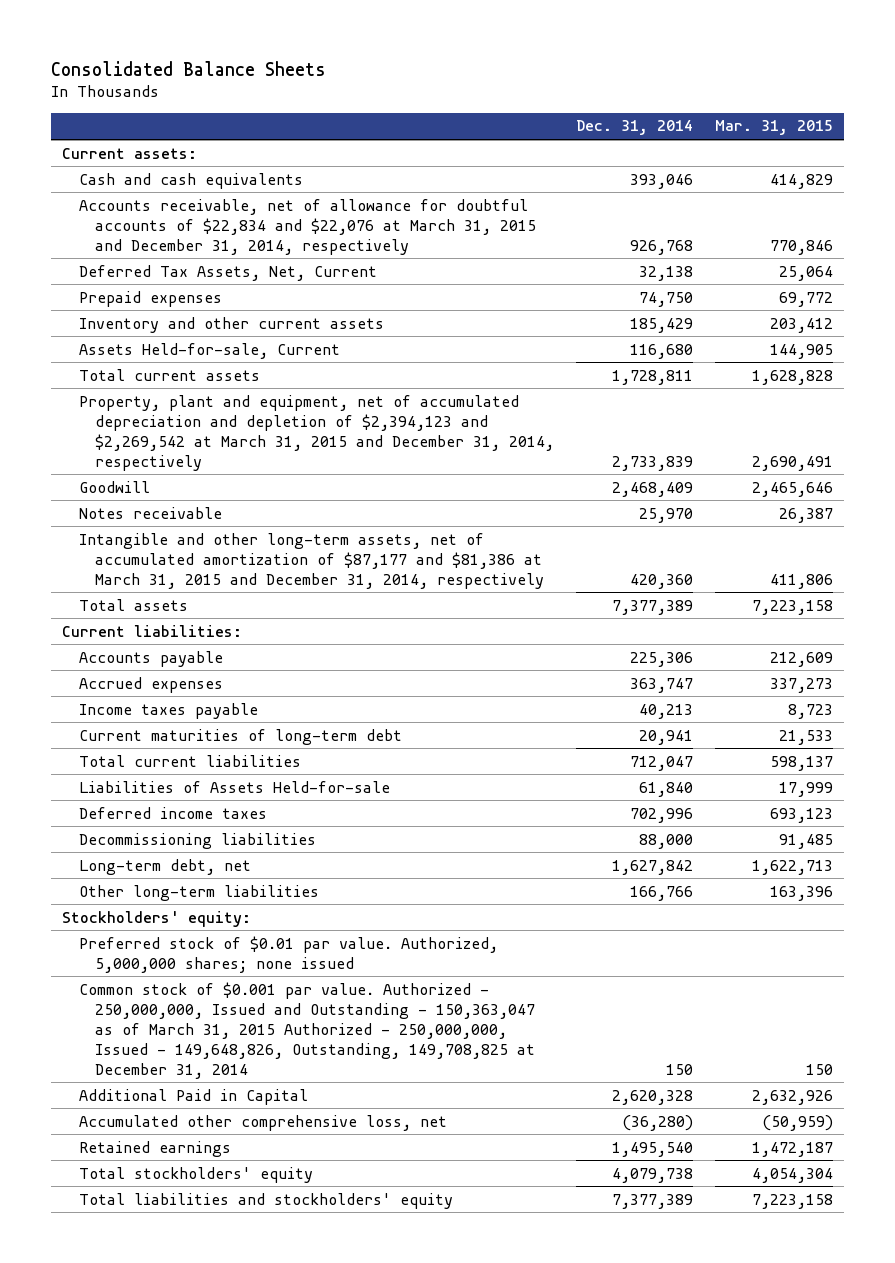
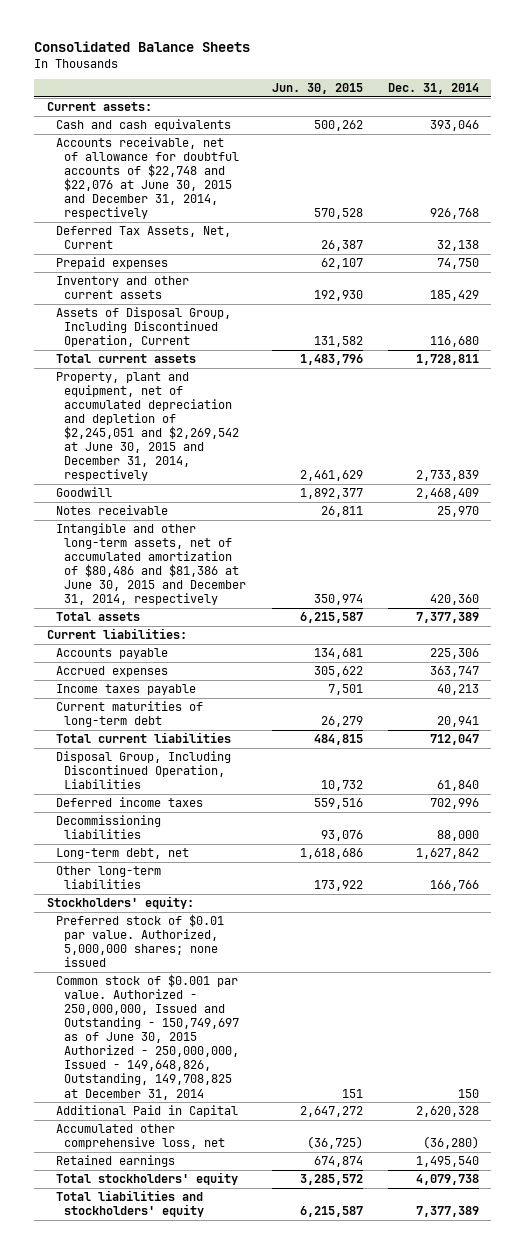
[714,120,833,136] Mar. 31, 2015 -> none
none -> [271,83,363,95] Jun. 30, 2015
[78,198,537,255] Accounts receivable, net of allowance for doubtful accounts of $22,834 and $22,076 at March 31, 2015 and December 31, 2014, respectively -> [55,137,240,220] Accounts receivable, net of allowance for doubtful accounts of $22,748 and $22,076 at June 30, 2015 and December 31, 2014, respectively
[78,342,340,359] Assets Held-for-sale, Current -> [55,307,231,348] Assets of Disposal Group, Including Discontinued Operation, Current
[78,394,555,471] Property, plant and equipment, net of accumulated depreciation and depletion of $2,394,123 and $2,269,542 at March 31, 2015 and December 31, 2014, respectively -> [55,372,240,482] Property, plant and equipment, net of accumulated depreciation and depletion of $2,245,051 and $2,269,542 at June 30, 2015 and December 31, 2014, respectively
[78,532,545,589] Intangible and other long-term assets, net of accumulated amortization of $87,177 and $81,386 at March 31, 2015 and December 31, 2014, respectively -> [55,523,247,606] Intangible and other long-term assets, net of accumulated amortization of $80,486 and $81,386 at June 30, 2015 and December 31, 2014, respectively
[78,780,390,793] Liabilities of Assets Held-for-sale -> [55,751,231,790] Disposal Group, Including Discontinued Operation, Liabilities
[78,981,536,1079] Common stock of $0.001 par value. Authorized - 250,000,000, Issued and Outstanding - 150,363,047 as of March 31, 2015 Authorized - 250,000,000, Issued - 149,648,826, Outstanding, 149,708,825 at December 31, 2014 -> [55,974,240,1100] Common stock of $0.001 par value. Authorized - 250,000,000, Issued and Outstanding - 150,749,697 as of June 30, 2015 Authorized - 250,000,000, Issued - 149,648,826, Outstanding, 149,708,825 at December 31, 2014

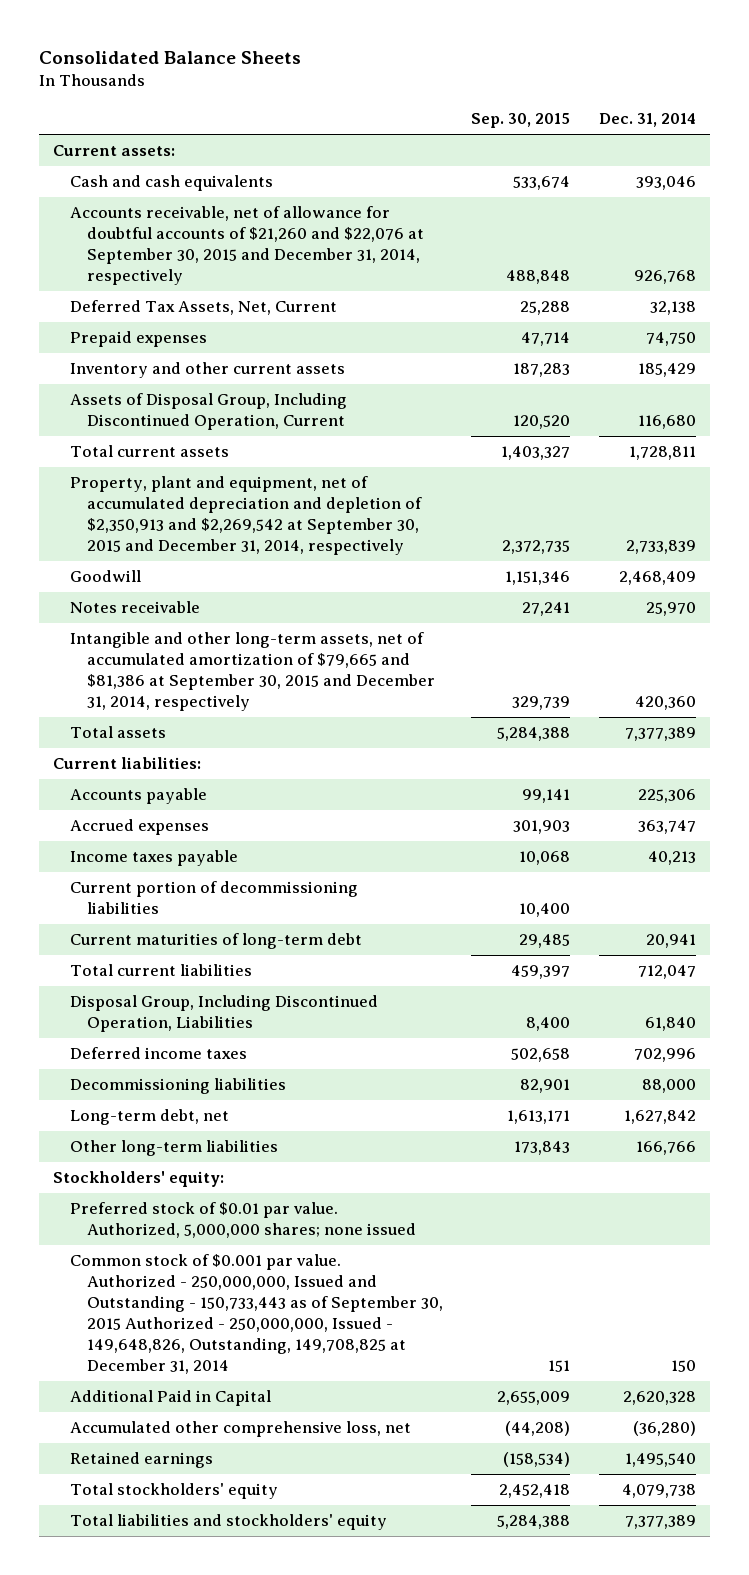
[271,83,363,95] Jun. 30, 2015 -> none
none -> [471,113,571,129] Sep. 30, 2015
[55,137,240,220] Accounts receivable, net of allowance for doubtful accounts of $22,748 and $22,076 at June 30, 2015 and December 31, 2014, respectively -> [69,206,424,285] Accounts receivable, net of allowance for doubtful accounts of $21,260 and $22,076 at September 30, 2015 and December 31, 2014, respectively
[55,372,240,482] Property, plant and equipment, net of accumulated depreciation and depletion of $2,245,051 and $2,269,542 at June 30, 2015 and December 31, 2014, respectively -> [69,476,422,555] Property, plant and equipment, net of accumulated depreciation and depletion of $2,350,913 and $2,269,542 at September 30, 2015 and December 31, 2014, respectively
[55,523,247,606] Intangible and other long-term assets, net of accumulated amortization of $80,486 and $81,386 at June 30, 2015 and December 31, 2014, respectively -> [69,632,435,711] Intangible and other long-term assets, net of accumulated amortization of $79,665 and $81,386 at September 30, 2015 and December 31, 2014, respectively
none -> [69,881,358,915] Current portion of decommissioning liabilities
[55,974,240,1100] Common stock of $0.001 par value. Authorized - 250,000,000, Issued and Outstanding - 150,749,697 as of June 30, 2015 Authorized - 250,000,000, Issued - 149,648,826, Outstanding, 149,708,825 at December 31, 2014 -> [69,1254,443,1374] Common stock of $0.001 par value. Authorized - 250,000,000, Issued and Outstanding - 150,733,443 as of September 30, 2015 Authorized - 250,000,000, Issued - 149,648,826, Outstanding, 149,708,825 at December 31, 2014

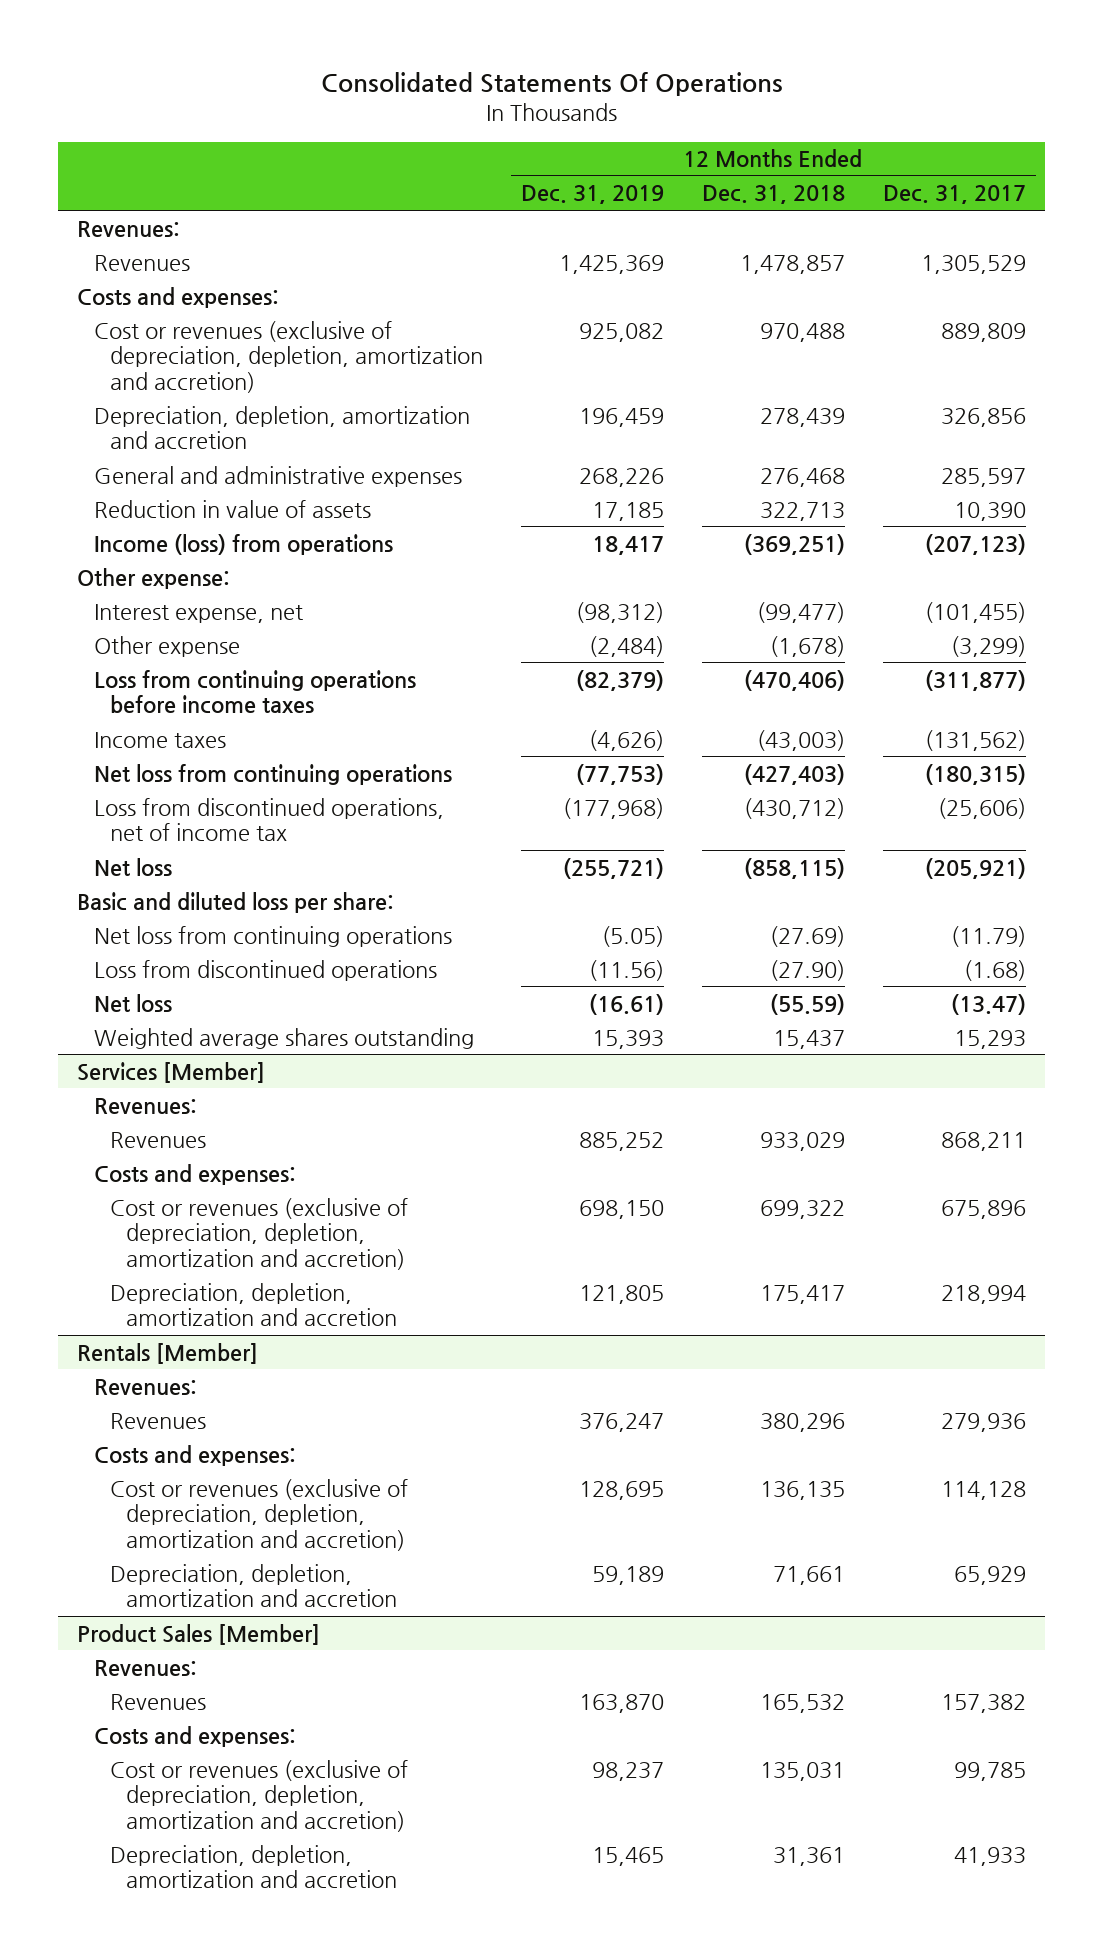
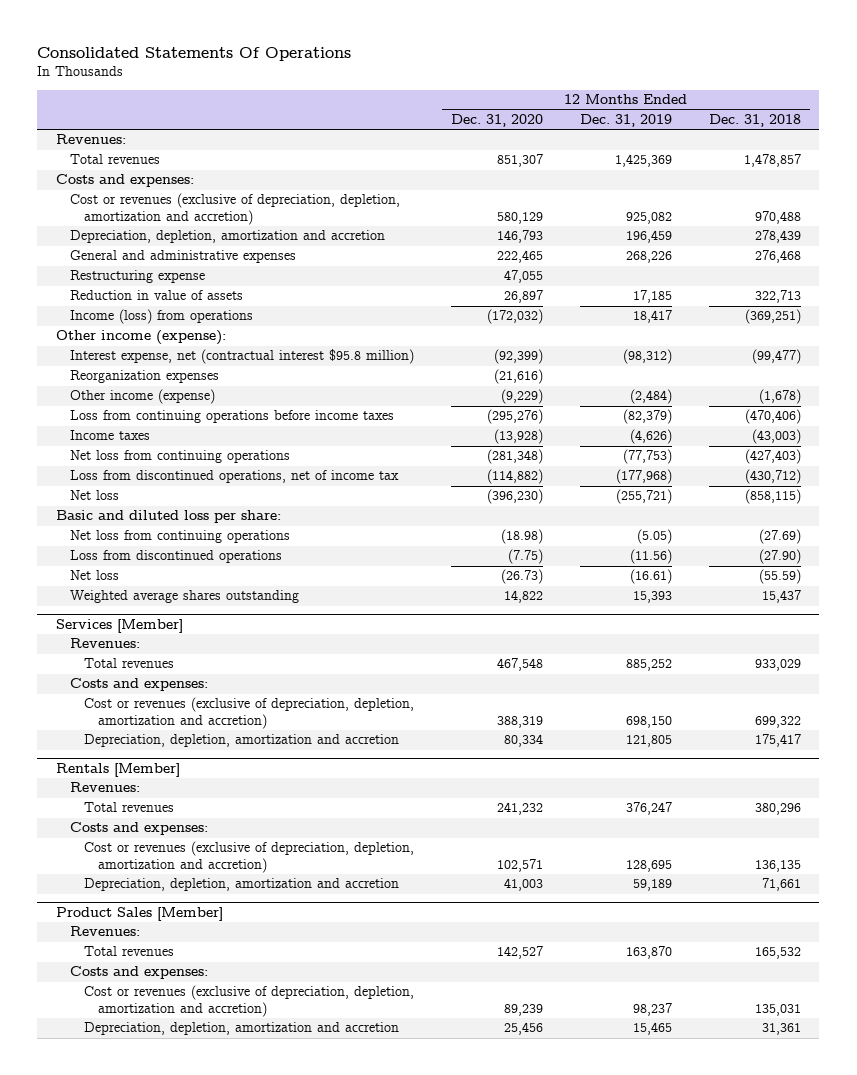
[883,185,1027,205] Dec. 31, 2017 -> none
none -> [450,113,543,127] Dec. 31, 2020
[93,254,190,271] Revenues -> [69,154,160,165] Total revenues
none -> [69,270,205,284] Restructuring expense
[77,567,231,589] Other expense: -> [55,330,226,346] Other income (expense):
[93,603,303,623] Interest expense, net -> [69,349,414,365] Interest expense, net (contractual interest $95.8 million)
none -> [69,370,219,384] Reorganization expenses
[93,635,240,657] Other expense -> [69,389,215,405] Other income (expense)
[109,1131,206,1148] Revenues -> [83,658,174,669] Total revenues
[109,1412,206,1429] Revenues -> [83,802,174,813] Total revenues
[109,1693,206,1710] Revenues -> [83,946,174,957] Total revenues

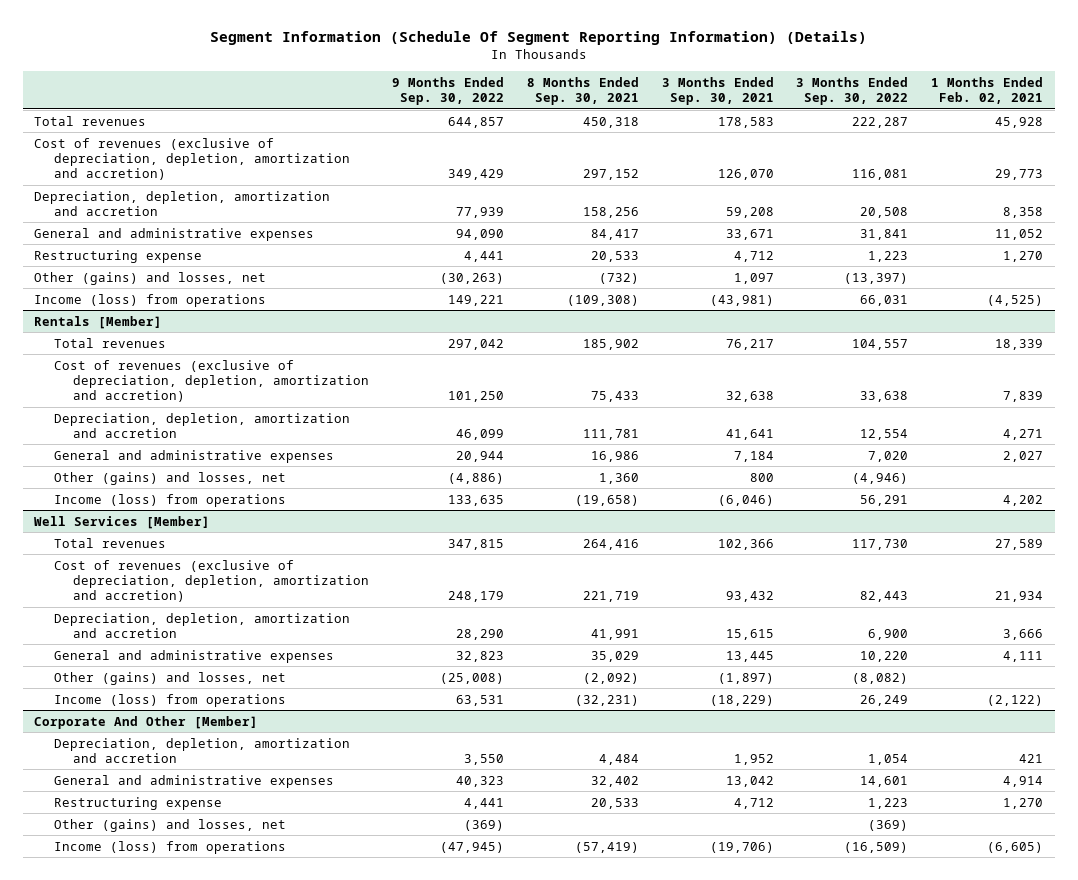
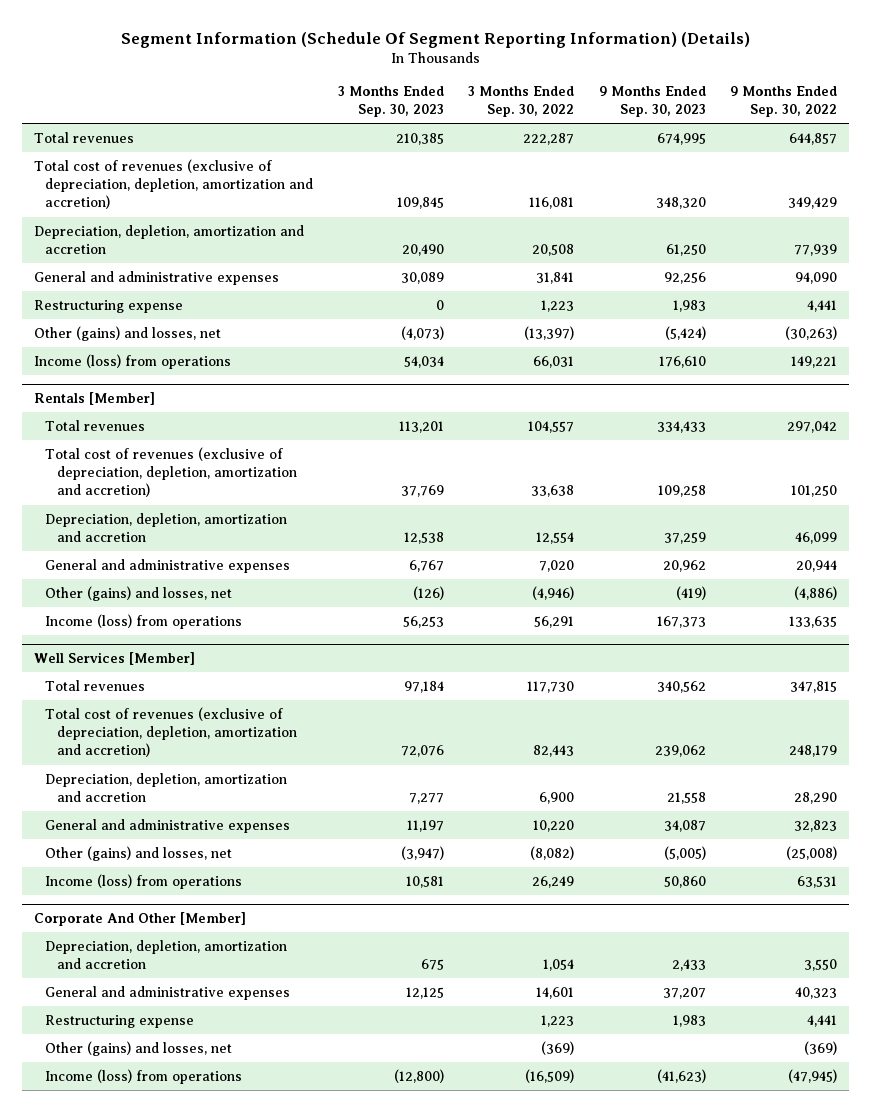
[526,76,639,106] 8 Months Ended Sep. 30, 2021 -> none
[661,76,774,106] 3 Months Ended Sep. 30, 2021 -> none
[931,76,1044,105] 1 Months Ended Feb. 02, 2021 -> none
none -> [337,85,444,118] 3 Months Ended Sep. 30, 2023
none -> [598,85,706,118] 9 Months Ended Sep. 30, 2023
[34,137,350,180] Cost of revenues (exclusive of depreciation, depletion, amortization and accretion) -> [33,158,314,210] Total cost of revenues (exclusive of depreciation, depletion, amortization and accretion)
[53,359,369,402] Cost of revenues (exclusive of depreciation, depletion, amortization and accretion) -> [45,446,297,498] Total cost of revenues (exclusive of depreciation, depletion, amortization and accretion)
[53,559,369,602] Cost of revenues (exclusive of depreciation, depletion, amortization and accretion) -> [45,706,297,758] Total cost of revenues (exclusive of depreciation, depletion, amortization and accretion)

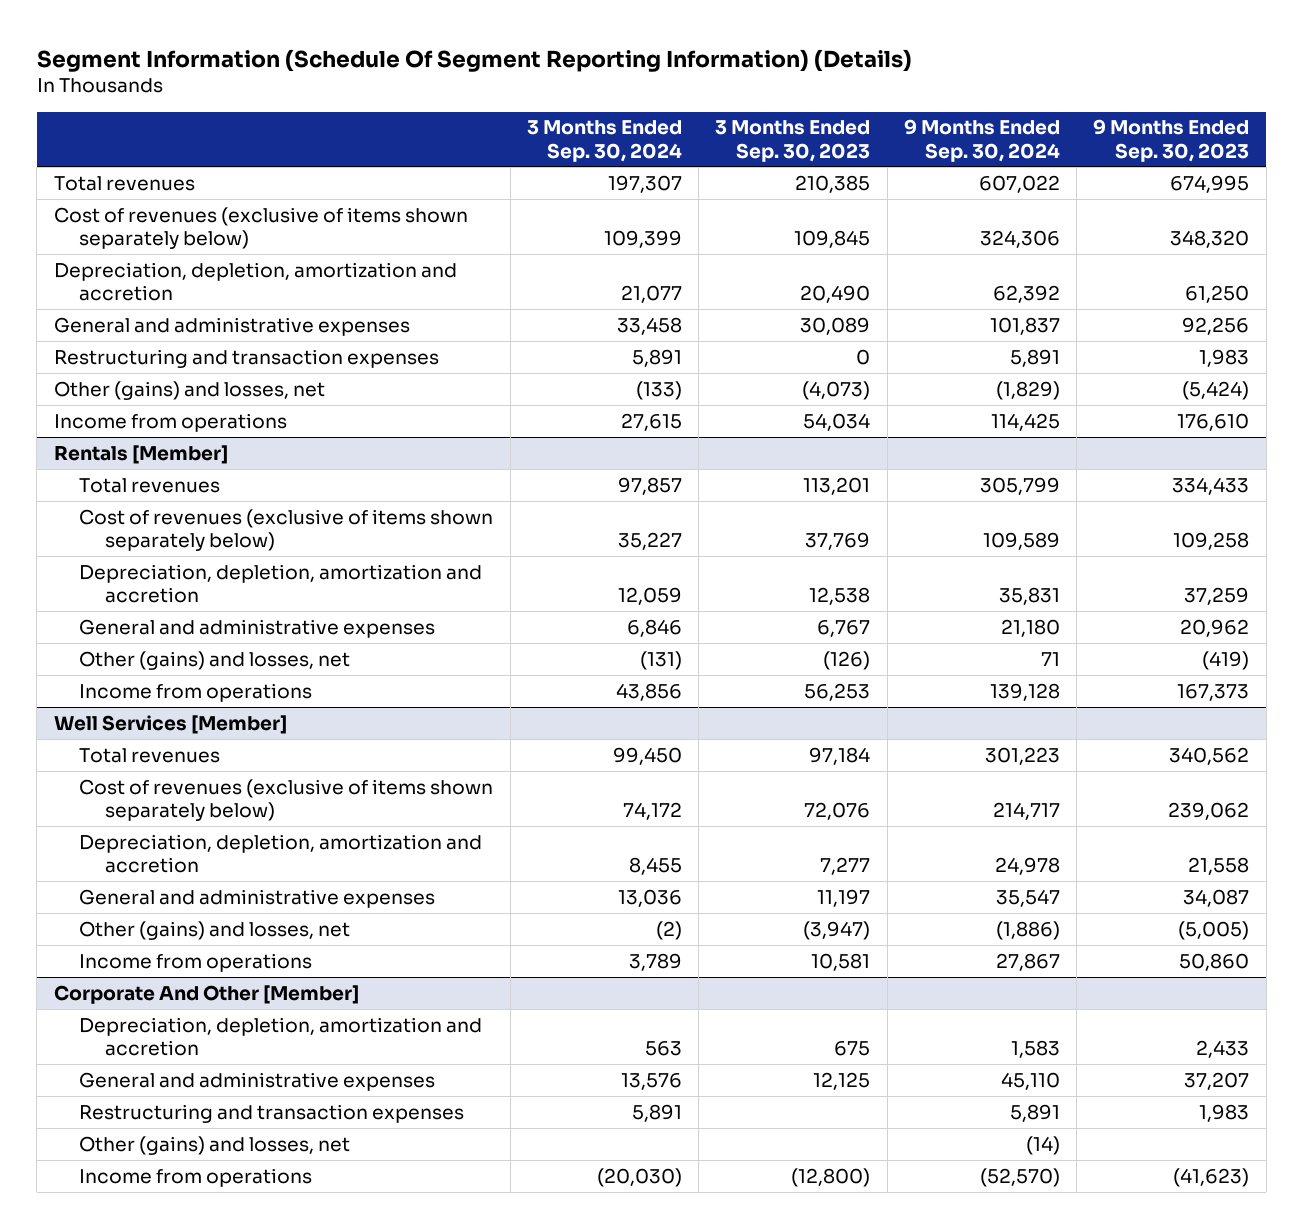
[468,85,575,118] 3 Months Ended Sep. 30, 2022 -> none
[730,85,838,118] 9 Months Ended Sep. 30, 2022 -> none
none -> [526,120,682,162] 3 Months Ended Sep. 30, 2024
none -> [903,119,1060,162] 9 Months Ended Sep. 30, 2024
[33,158,314,210] Total cost of revenues (exclusive of depreciation, depletion, amortization and accretion) -> [53,206,468,250] Cost of revenues (exclusive of items shown separately below)
[33,299,183,313] Restructuring expense -> [53,348,439,368] Restructuring and transaction expenses
[33,353,231,369] Income (loss) from operations -> [53,412,287,432] Income from operations
[45,446,297,498] Total cost of revenues (exclusive of depreciation, depletion, amortization and accretion) -> [79,508,494,552] Cost of revenues (exclusive of items shown separately below)
[45,613,243,629] Income (loss) from operations -> [79,682,313,702] Income from operations
[45,706,297,758] Total cost of revenues (exclusive of depreciation, depletion, amortization and accretion) -> [79,778,494,822] Cost of revenues (exclusive of items shown separately below)
[45,873,243,889] Income (loss) from operations -> [79,952,313,972] Income from operations
[45,1014,195,1028] Restructuring expense -> [79,1103,465,1123] Restructuring and transaction expenses
[45,1068,243,1084] Income (loss) from operations -> [79,1167,313,1187] Income from operations

